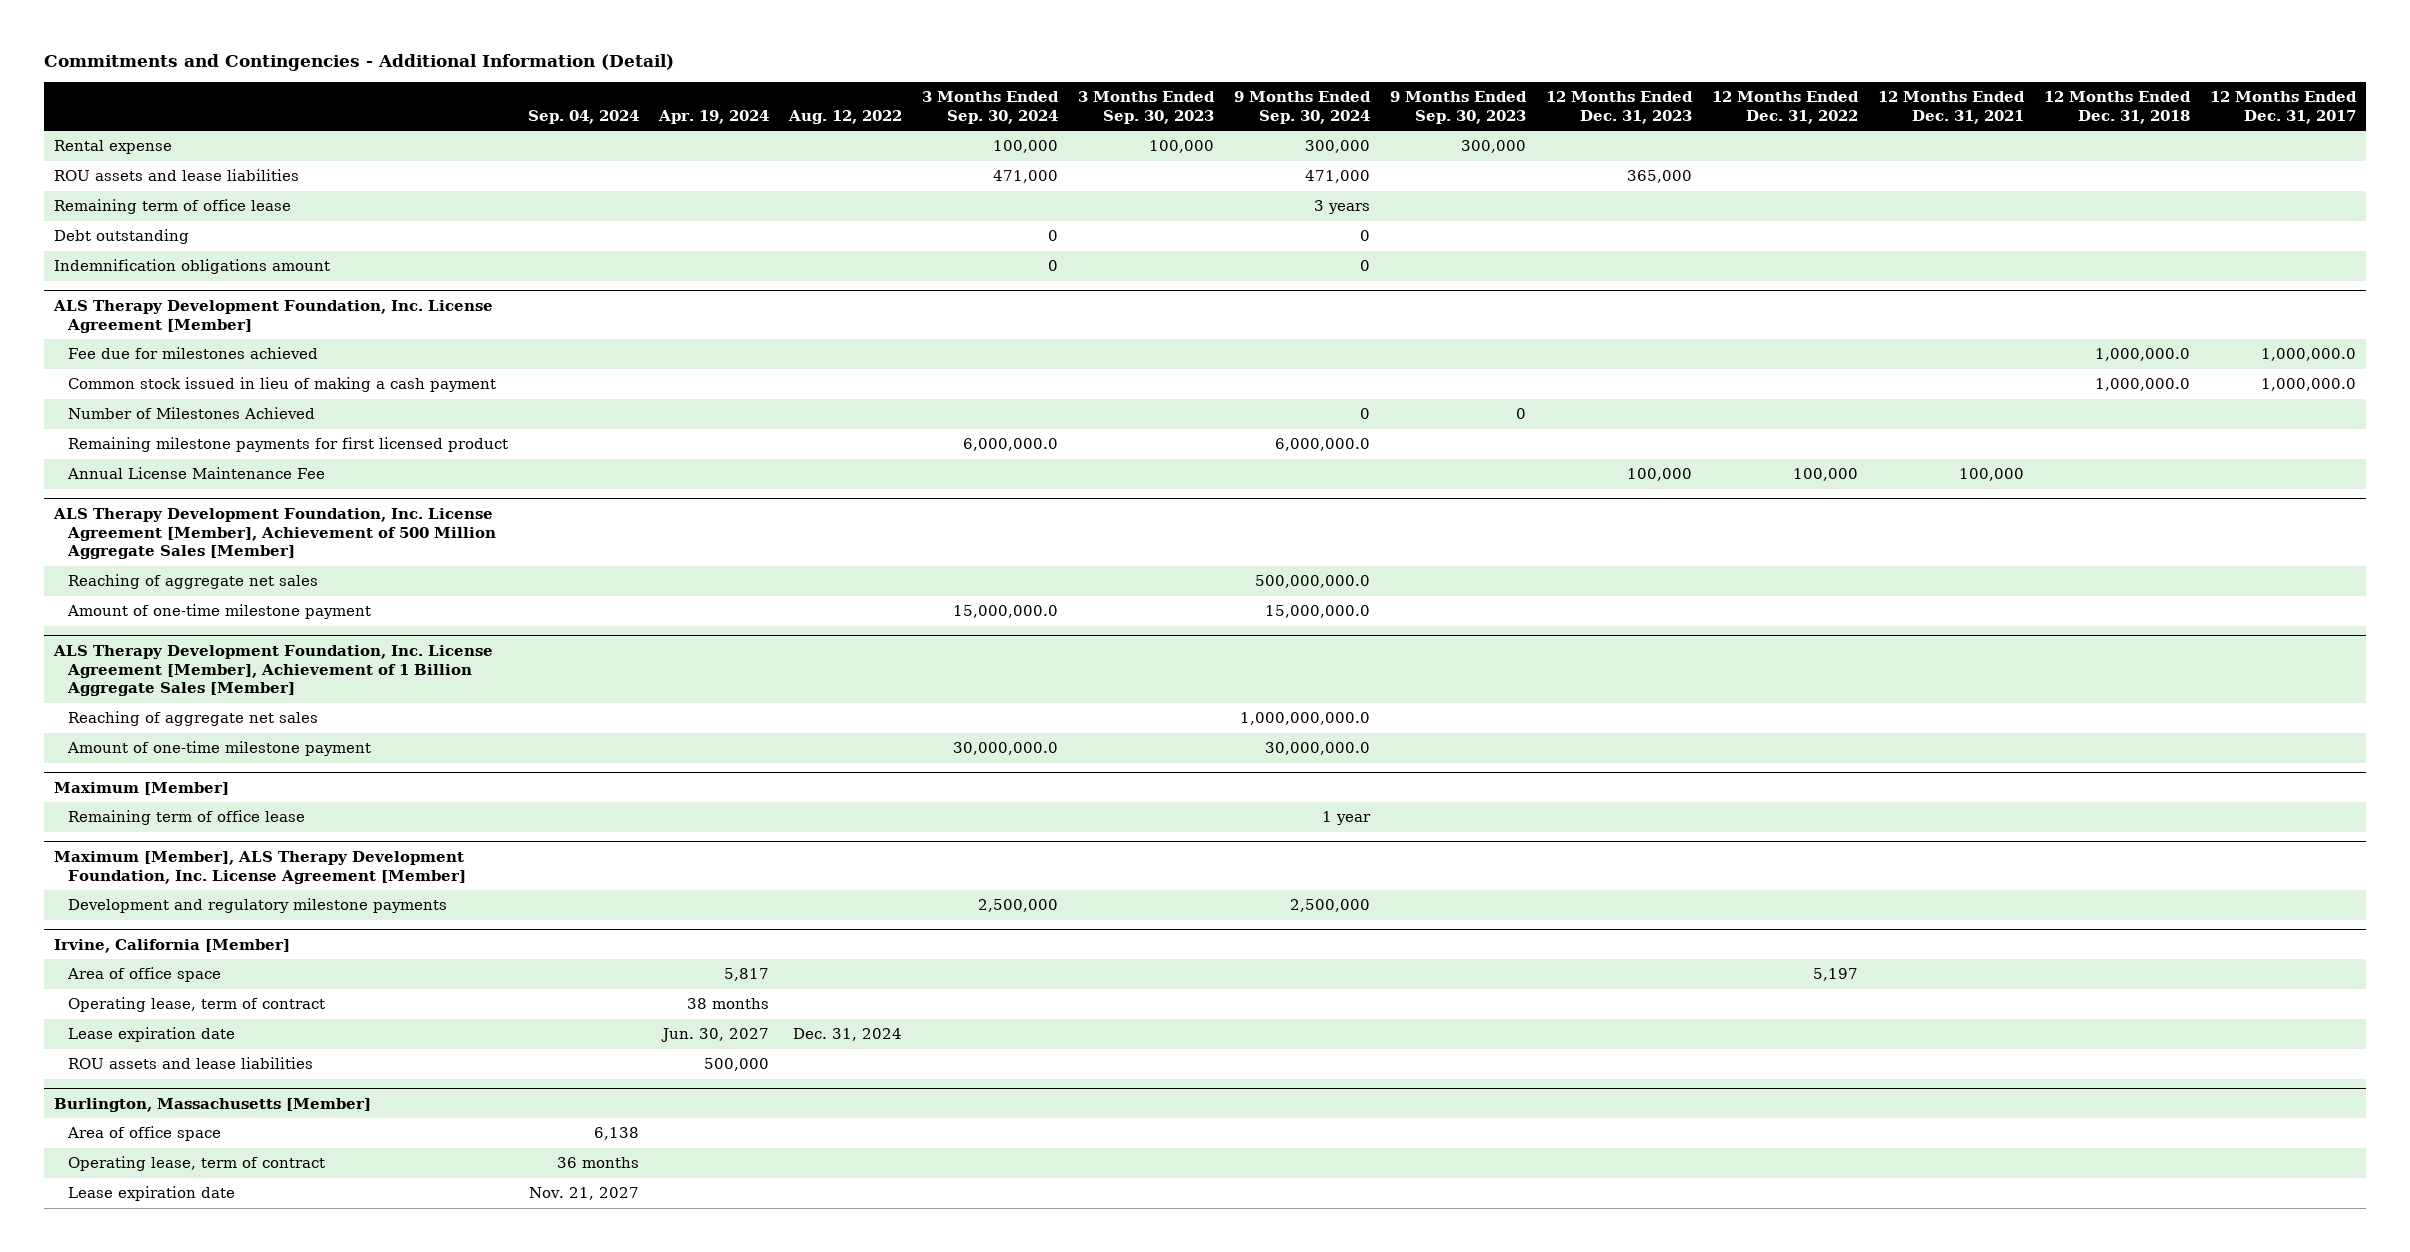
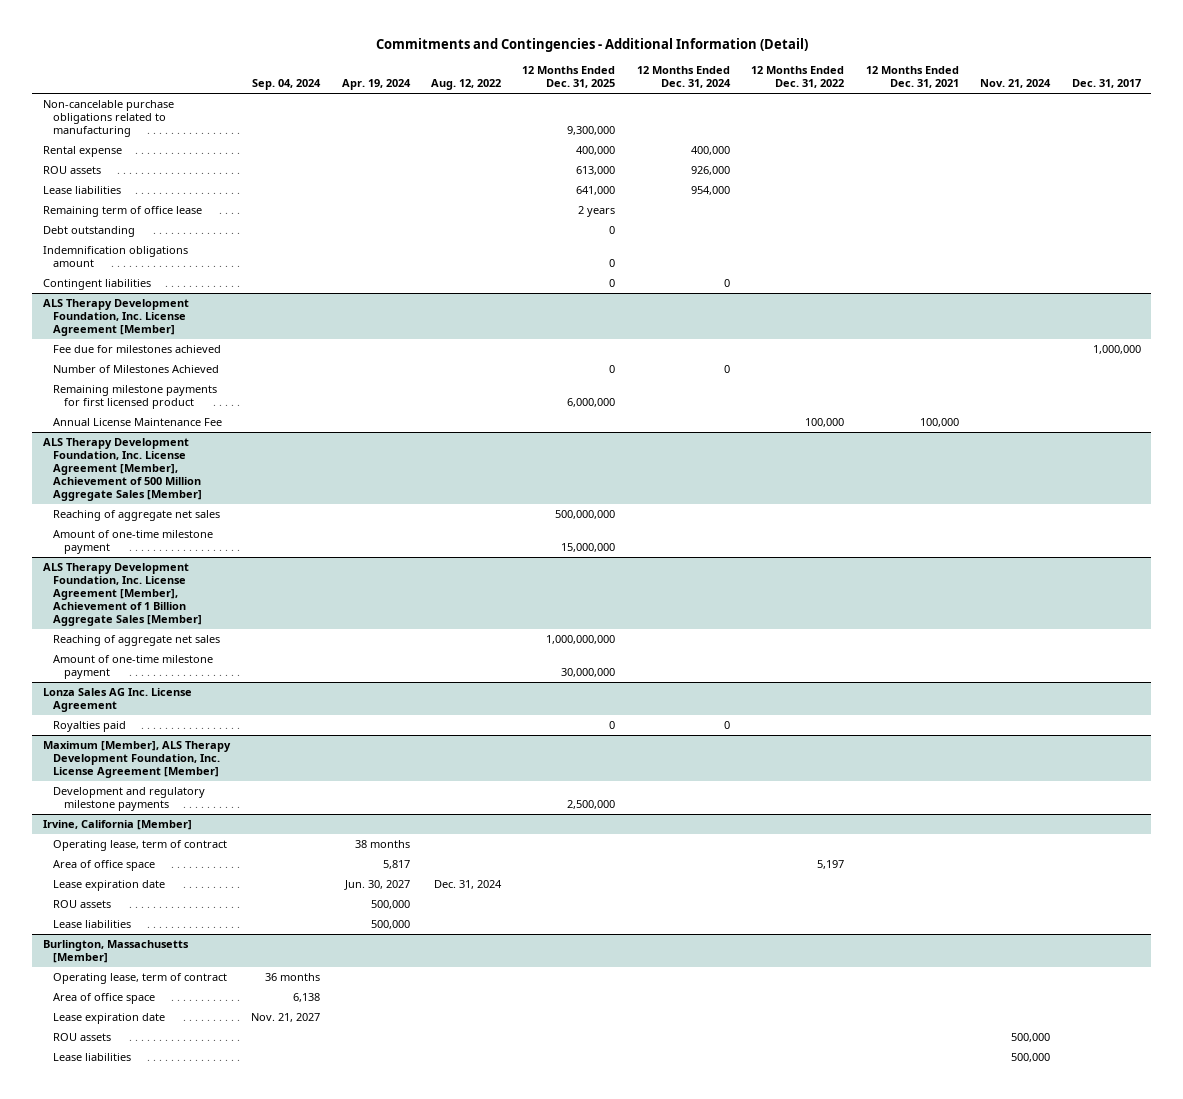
[922,90,1060,124] 3 Months Ended Sep. 30, 2024 -> none
[1078,90,1216,124] 3 Months Ended Sep. 30, 2023 -> none
[1234,90,1372,124] 9 Months Ended Sep. 30, 2024 -> none
[1390,90,1528,124] 9 Months Ended Sep. 30, 2023 -> none
[1546,90,1694,124] 12 Months Ended Dec. 31, 2023 -> none
[2044,90,2192,124] 12 Months Ended Dec. 31, 2018 -> none
[2210,90,2358,124] 12 Months Ended Dec. 31, 2017 -> none
none -> [522,66,616,89] 12 Months Ended Dec. 31, 2025
none -> [636,66,731,89] 12 Months Ended Dec. 31, 2024
none -> [980,79,1052,89] Nov. 21, 2024
none -> [1071,79,1141,89] Dec. 31, 2017
none -> [42,99,174,138] Non-cancelable purchase obligations related to manufacturing
[53,169,299,182] ROU assets and lease liabilities -> [42,165,101,174] ROU assets
none -> [42,185,121,194] Lease liabilities
none -> [42,278,151,290] Contingent liabilities
[68,377,497,393] Common stock issued in lieu of making a cash payment -> none
[53,781,229,795] Maximum [Member] -> none
[68,810,306,826] Remaining term of office lease -> none
none -> [42,687,192,712] Lonza Sales AG Inc. License Agreement
none -> [53,720,127,732] Royalties paid
[67,967,222,983] Area of office space -> [53,859,156,871] Area of office space
[68,1057,314,1070] ROU assets and lease liabilities -> [53,899,112,908] ROU assets
none -> [53,919,132,928] Lease liabilities
[67,1126,222,1142] Area of office space -> [53,992,156,1004] Area of office space
none -> [53,1032,112,1041] ROU assets
none -> [53,1052,132,1061] Lease liabilities

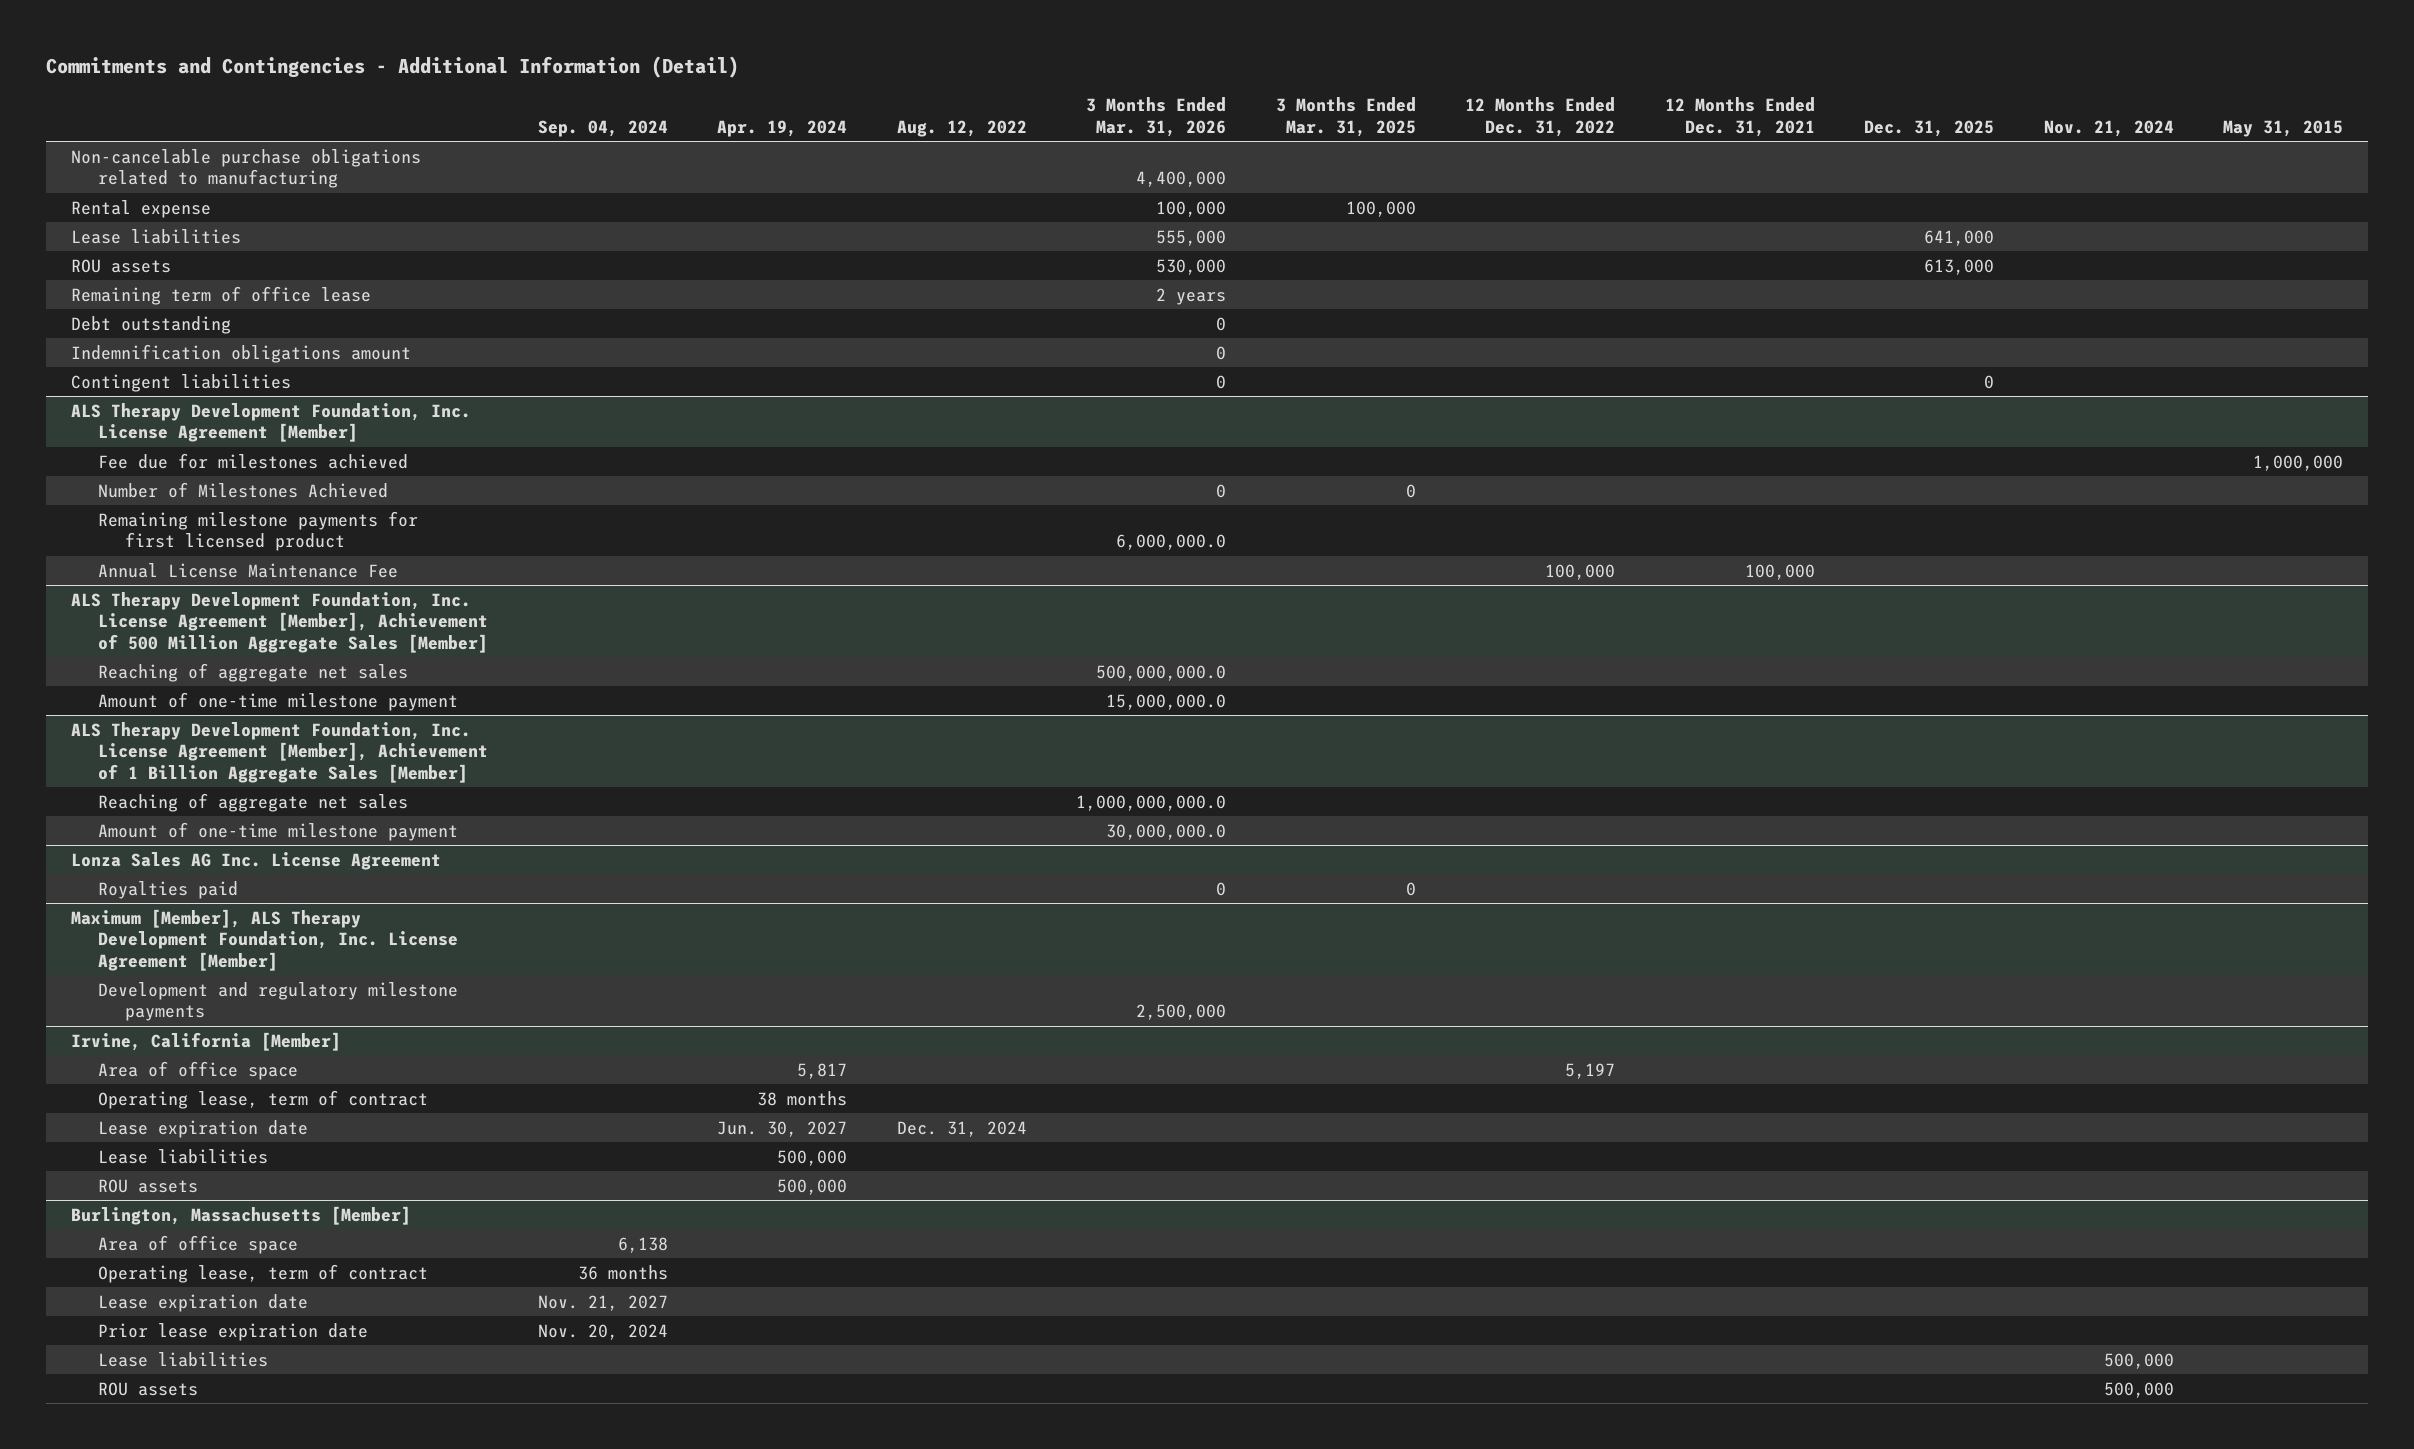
[522,66,616,89] 12 Months Ended Dec. 31, 2025 -> none
[636,66,731,89] 12 Months Ended Dec. 31, 2024 -> none
[1071,79,1141,89] Dec. 31, 2017 -> none
none -> [1086,97,1227,137] 3 Months Ended Mar. 31, 2026
none -> [1275,97,1416,137] 3 Months Ended Mar. 31, 2025
none -> [1864,119,1995,137] Dec. 31, 2025
none -> [2223,119,2344,137] May 31, 2015
[42,165,101,174] ROU assets -> [71,258,172,273] ROU assets
[53,839,228,851] Operating lease, term of contract -> [98,1089,429,1109] Operating lease, term of contract
[53,899,112,908] ROU assets -> [98,1178,199,1193] ROU assets
[53,972,228,984] Operating lease, term of contract -> [98,1263,429,1283] Operating lease, term of contract
none -> [98,1322,369,1341] Prior lease expiration date
[53,1032,112,1041] ROU assets -> [98,1381,199,1396] ROU assets

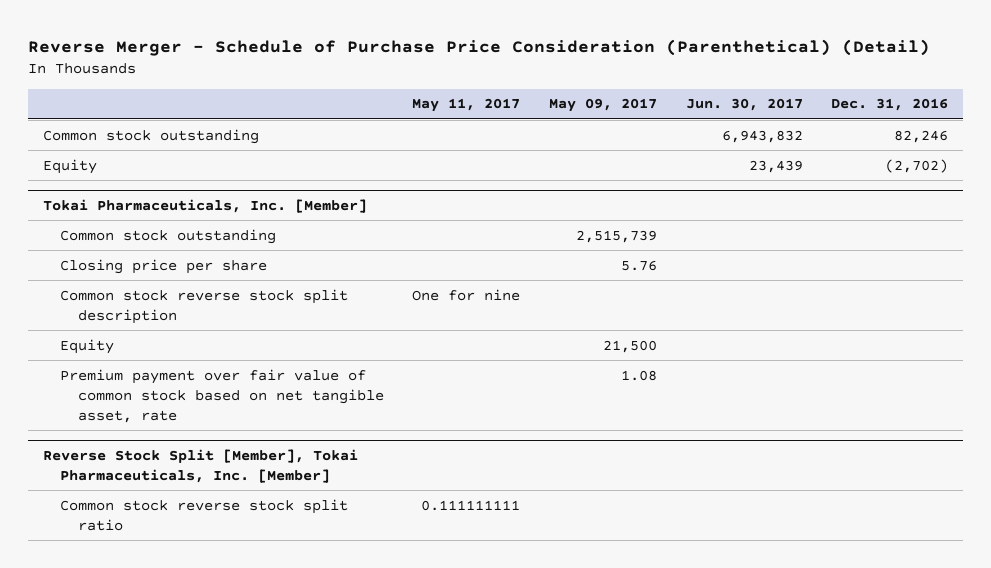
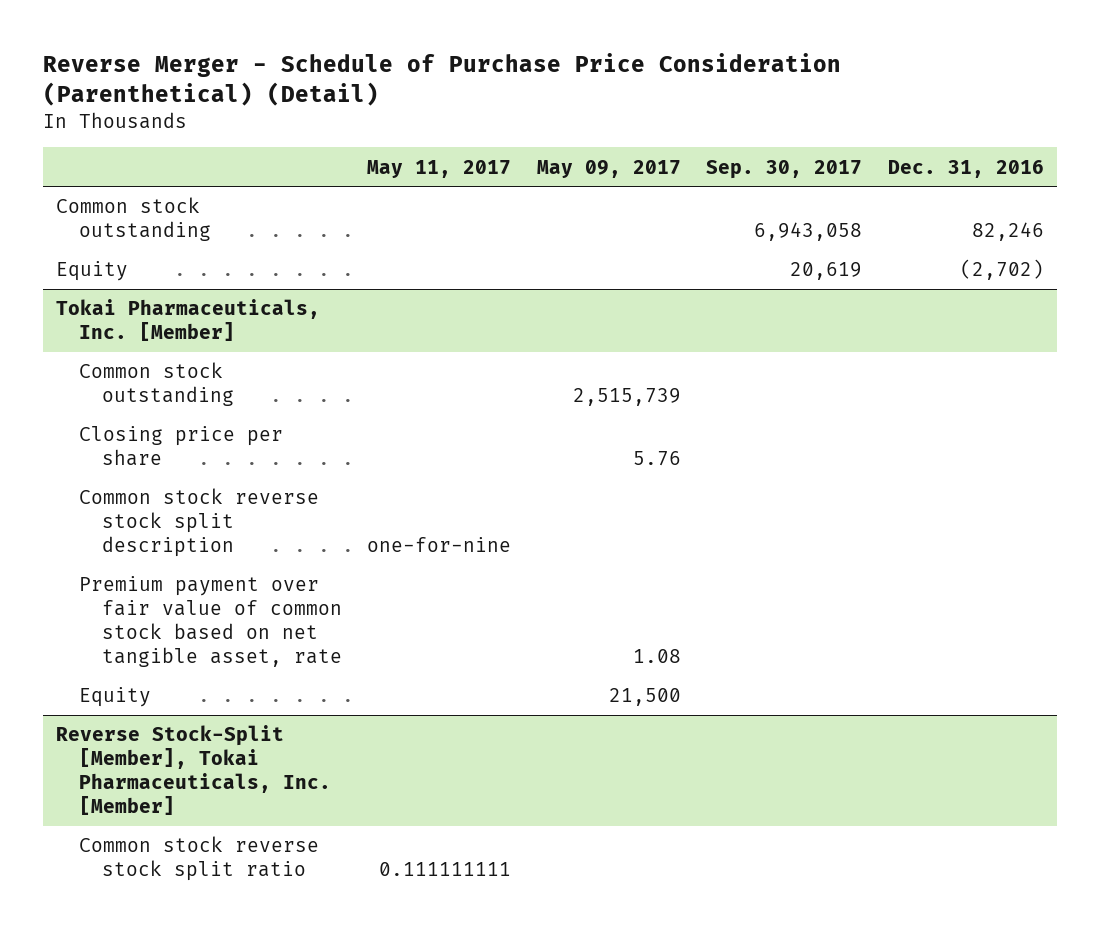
[685,98,803,112] Jun. 30, 2017 -> none
none -> [706,159,863,179] Sep. 30, 2017
[412,288,521,301] One for nine -> [367,537,512,553] one-for-nine
[60,338,115,354] Equity -> [78,687,151,708] Equity
[42,448,358,483] Reverse Stock Split [Member], Tokai Pharmaceuticals, Inc. [Member] -> [55,725,331,816] Reverse Stock-Split [Member], Tokai Pharmaceuticals, Inc. [Member]

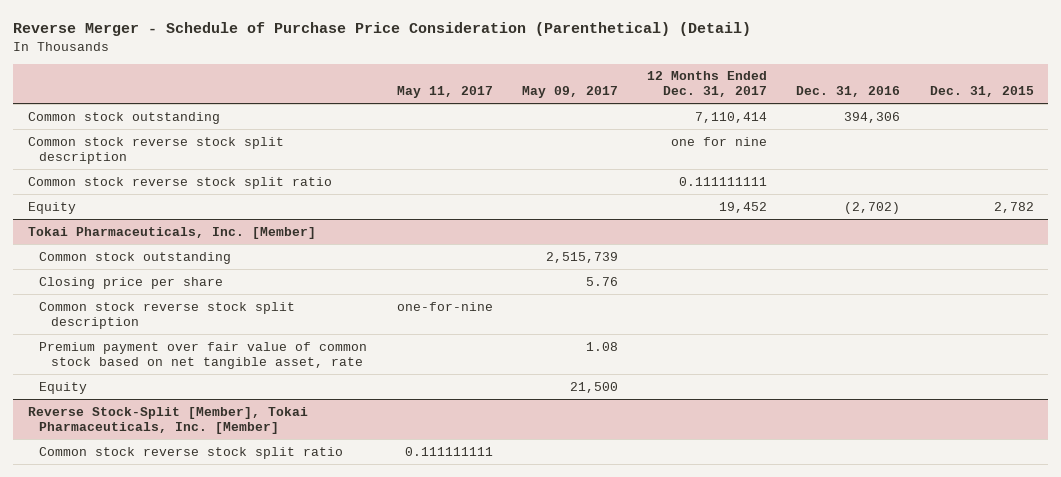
[706,159,863,179] Sep. 30, 2017 -> none
none -> [647,71,768,98] 12 Months Ended Dec. 31, 2017
none -> [929,86,1034,98] Dec. 31, 2015
[972,222,1045,242] 82,246 -> [844,111,901,123] 394,306
none -> [27,136,284,164] Common stock reverse stock split description
none -> [27,176,332,189] Common stock reverse stock split ratio

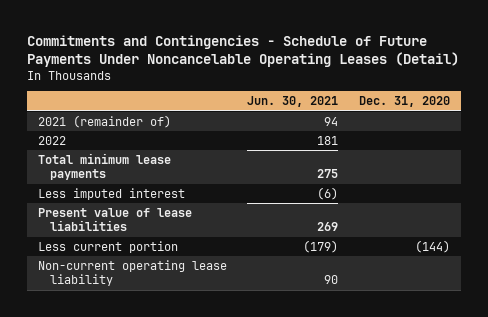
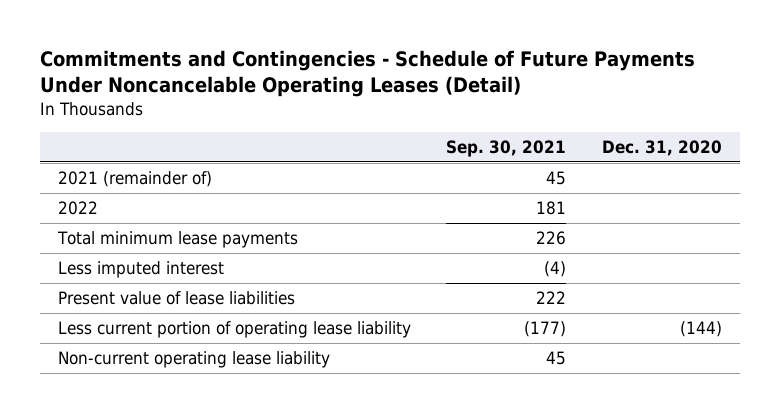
[247,96,339,108] Jun. 30, 2021 -> none
none -> [446,139,567,157] Sep. 30, 2021
[37,240,178,253] Less current portion -> [57,321,411,339] Less current portion of operating lease liability

